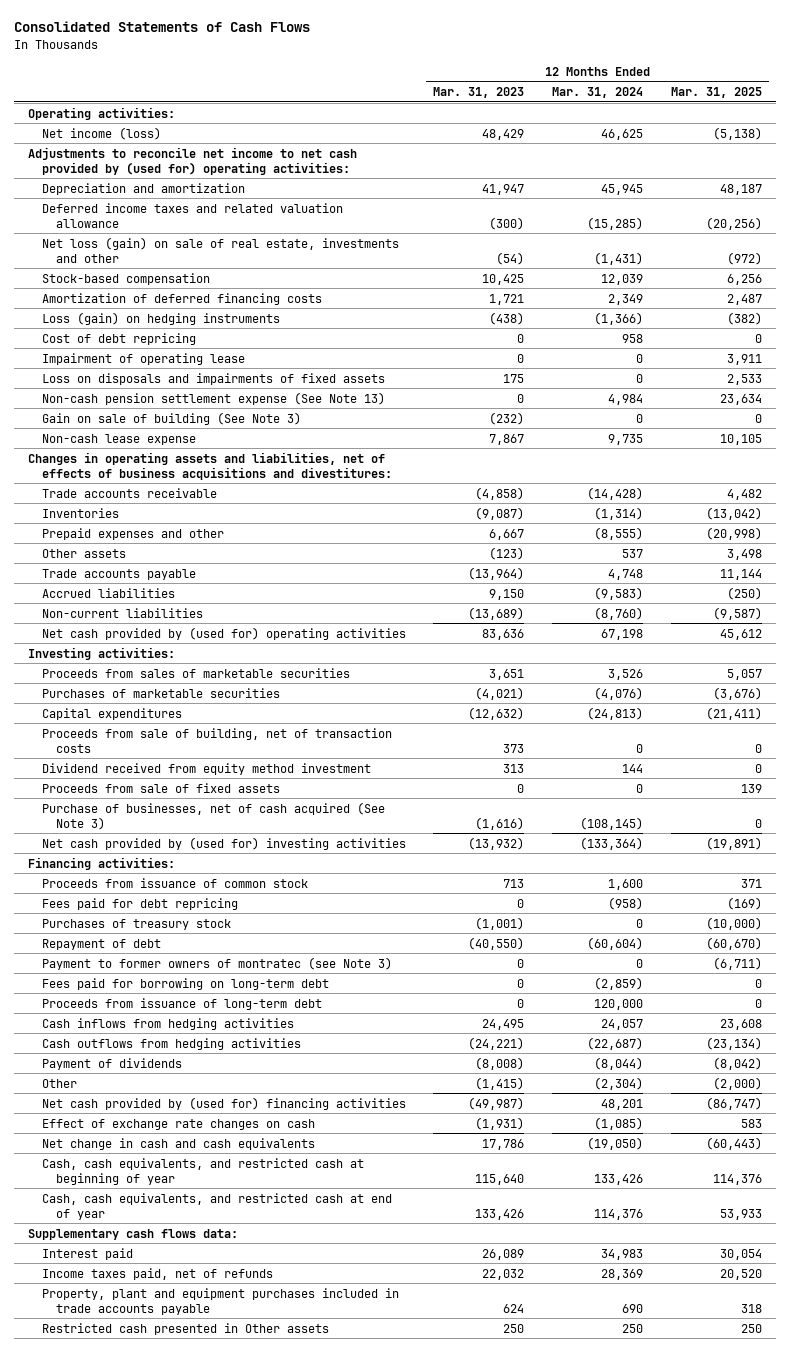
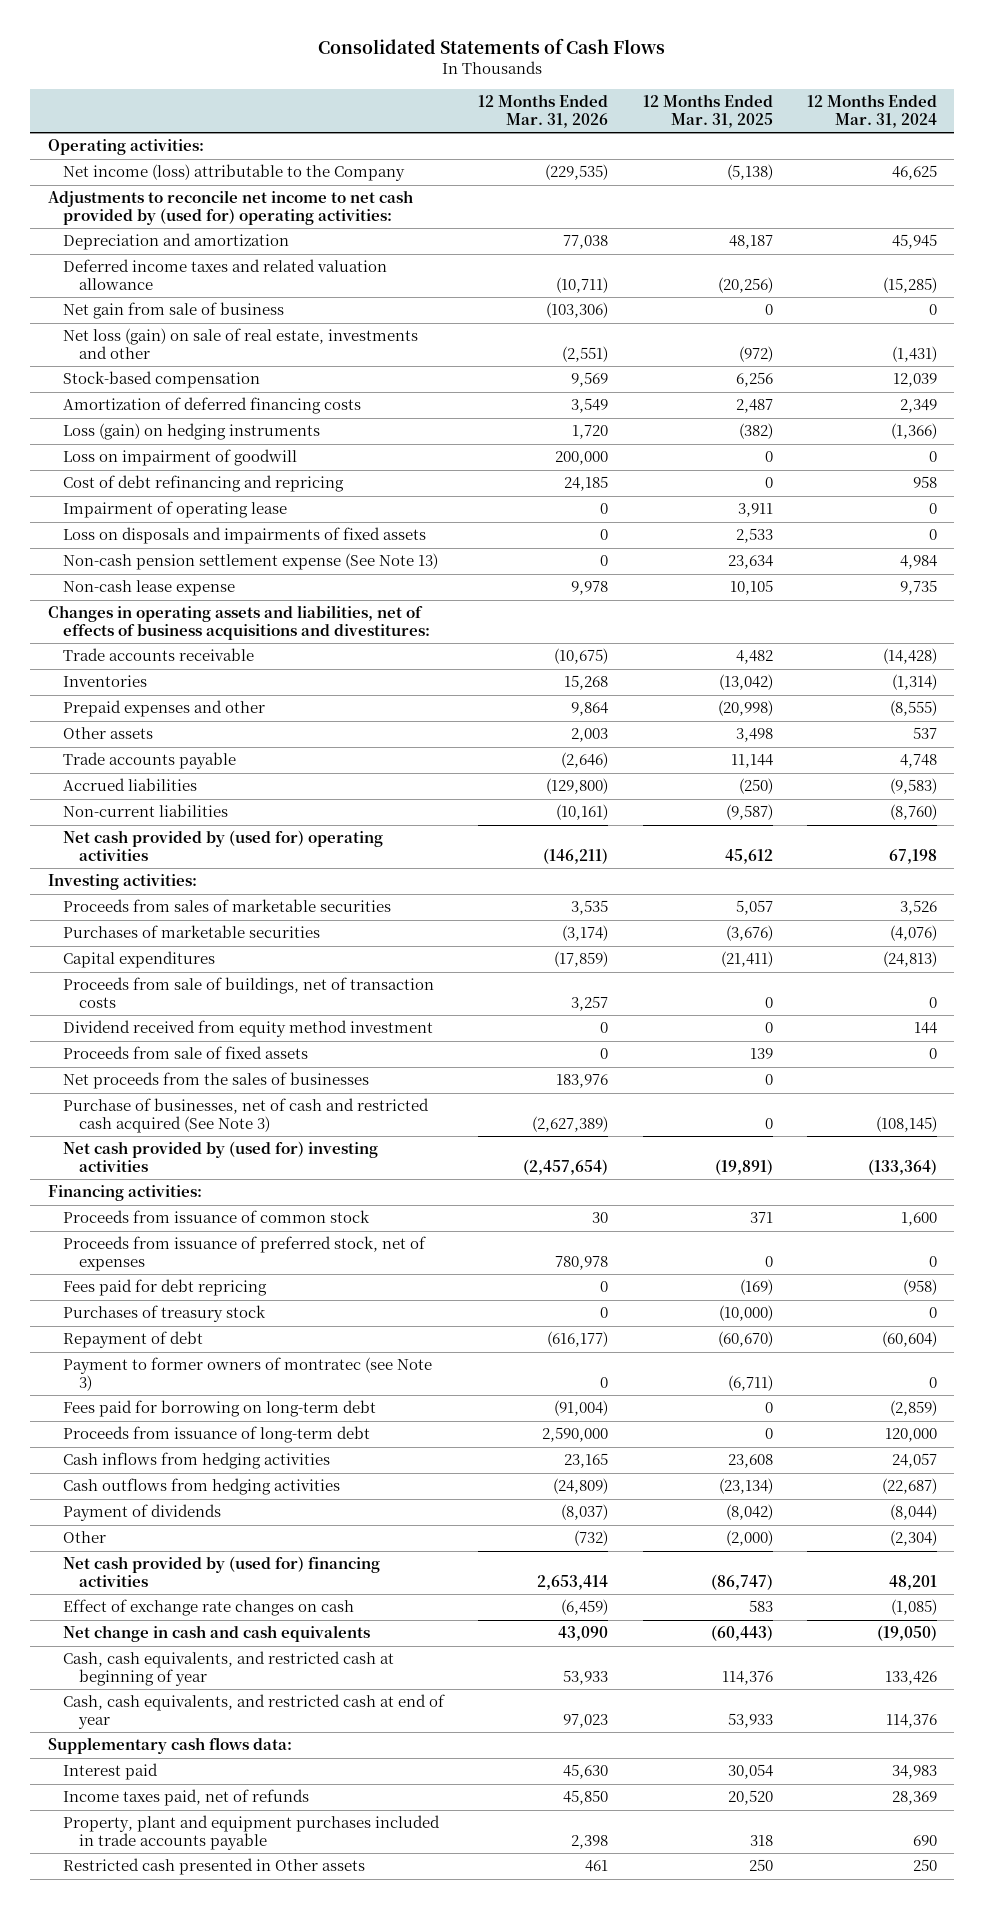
[433,86,525,98] Mar. 31, 2023 -> none
none -> [478,94,609,128] 12 Months Ended Mar. 31, 2026
[41,126,161,140] Net income (loss) -> [63,164,406,182] Net income (loss) attributable to the Company
none -> [63,302,285,320] Net gain from sale of business
none -> [63,449,298,467] Loss on impairment of goodwill
[41,332,196,345] Cost of debt repricing -> [63,475,345,493] Cost of debt refinancing and repricing
[41,411,301,425] Gain on sale of building (See Note 3) -> none
[41,727,392,753] Proceeds from sale of building, net of transaction costs -> [63,977,435,1008] Proceeds from sale of buildings, net of transaction costs
none -> [63,1072,370,1090] Net proceeds from the sales of businesses
[41,801,385,830] Purchase of businesses, net of cash acquired (See Note 3) -> [63,1098,430,1133] Purchase of businesses, net of cash and restricted cash acquired (See Note 3)
none -> [63,1236,427,1271] Proceeds from issuance of preferred stock, net of expenses

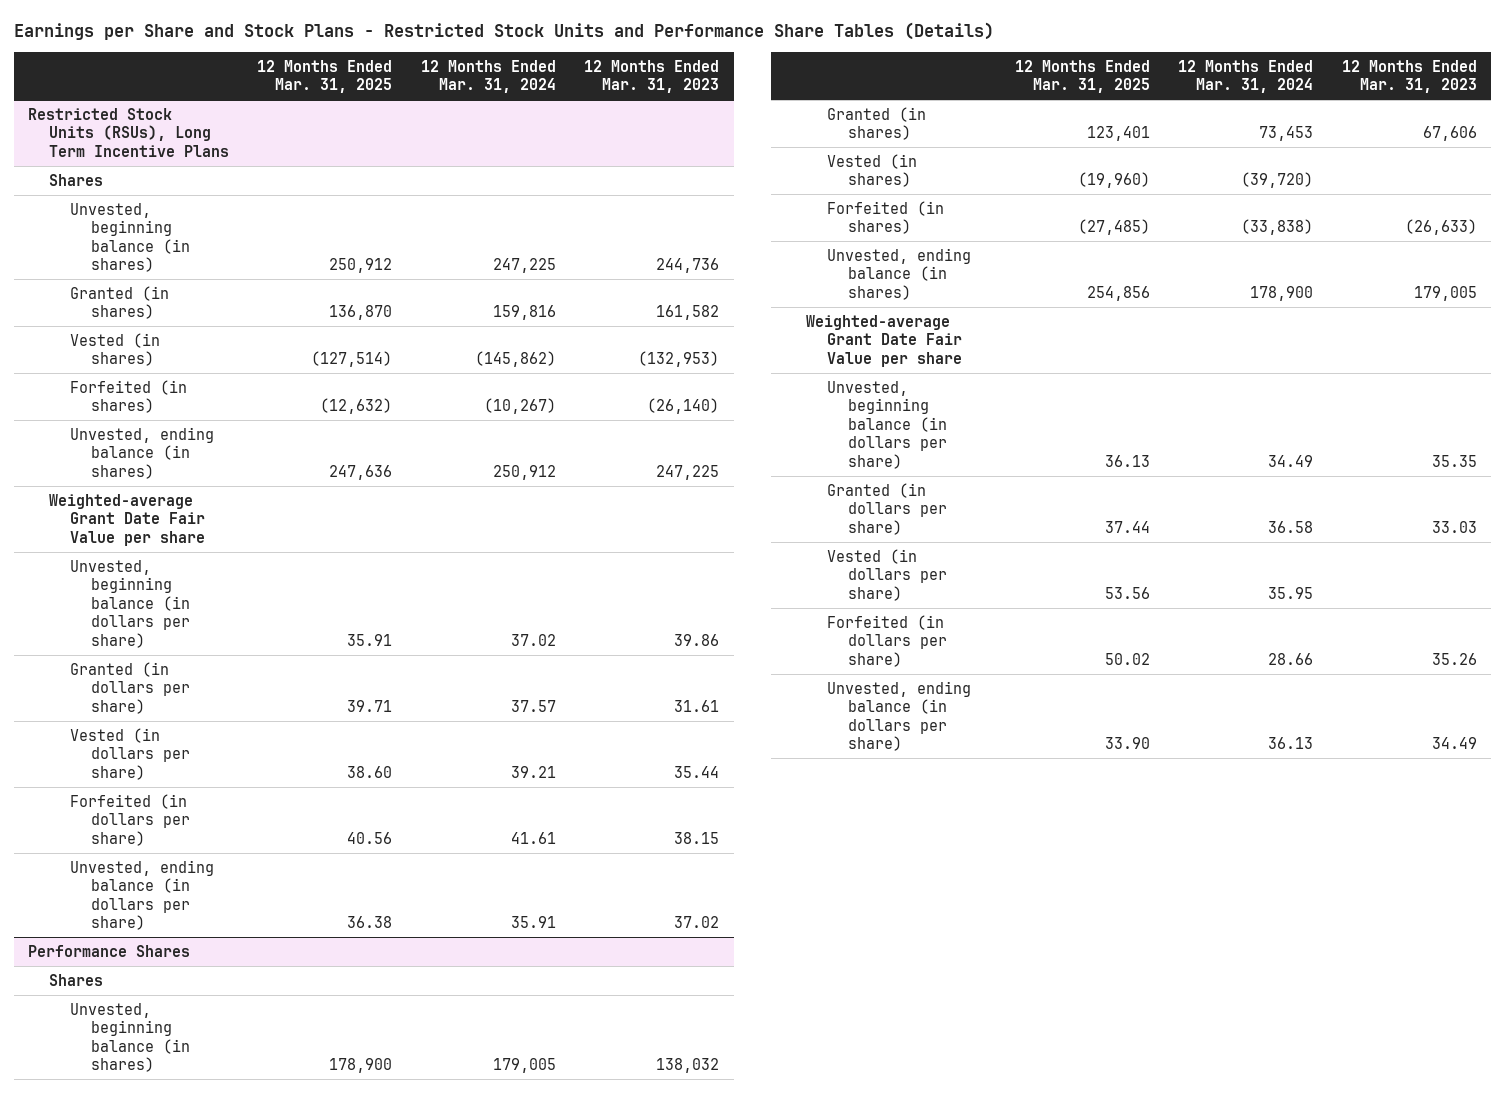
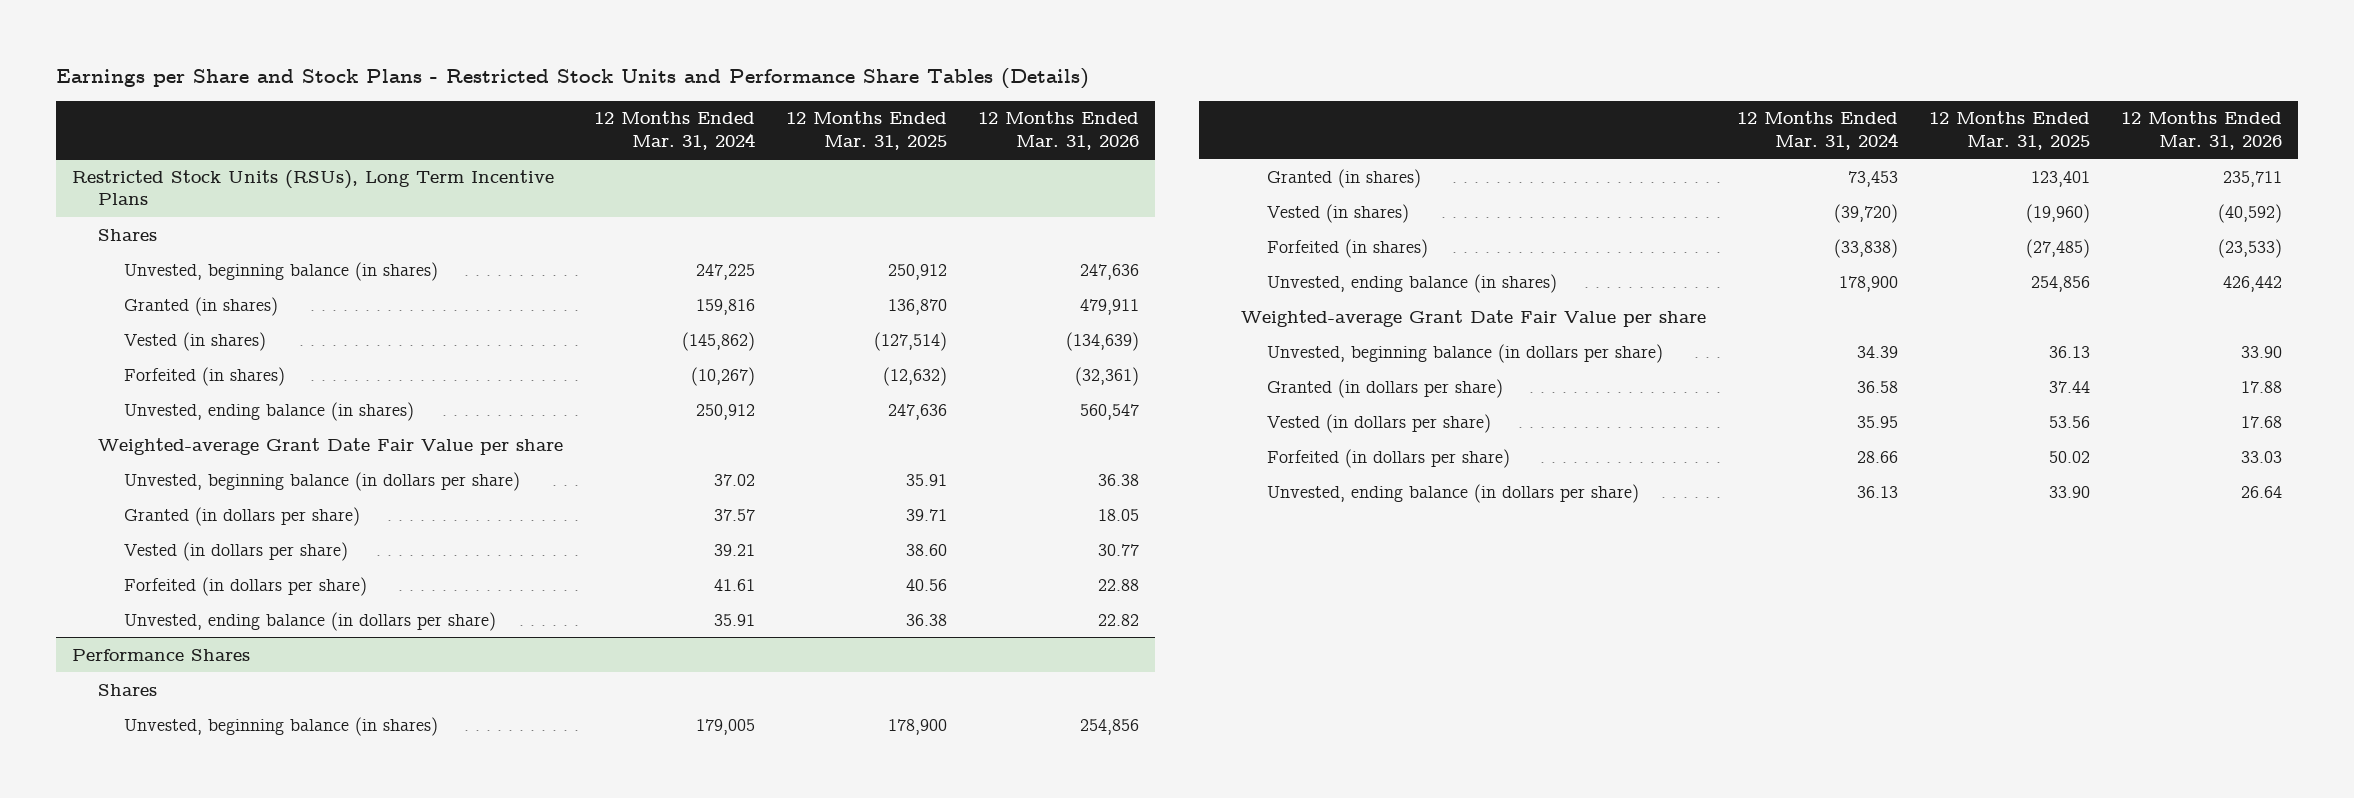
[584,59,720,94] 12 Months Ended Mar. 31, 2023 -> none
none -> [978,111,1140,150] 12 Months Ended Mar. 31, 2026
[1268,454,1314,467] 34.49 -> [1856,345,1898,358] 34.39

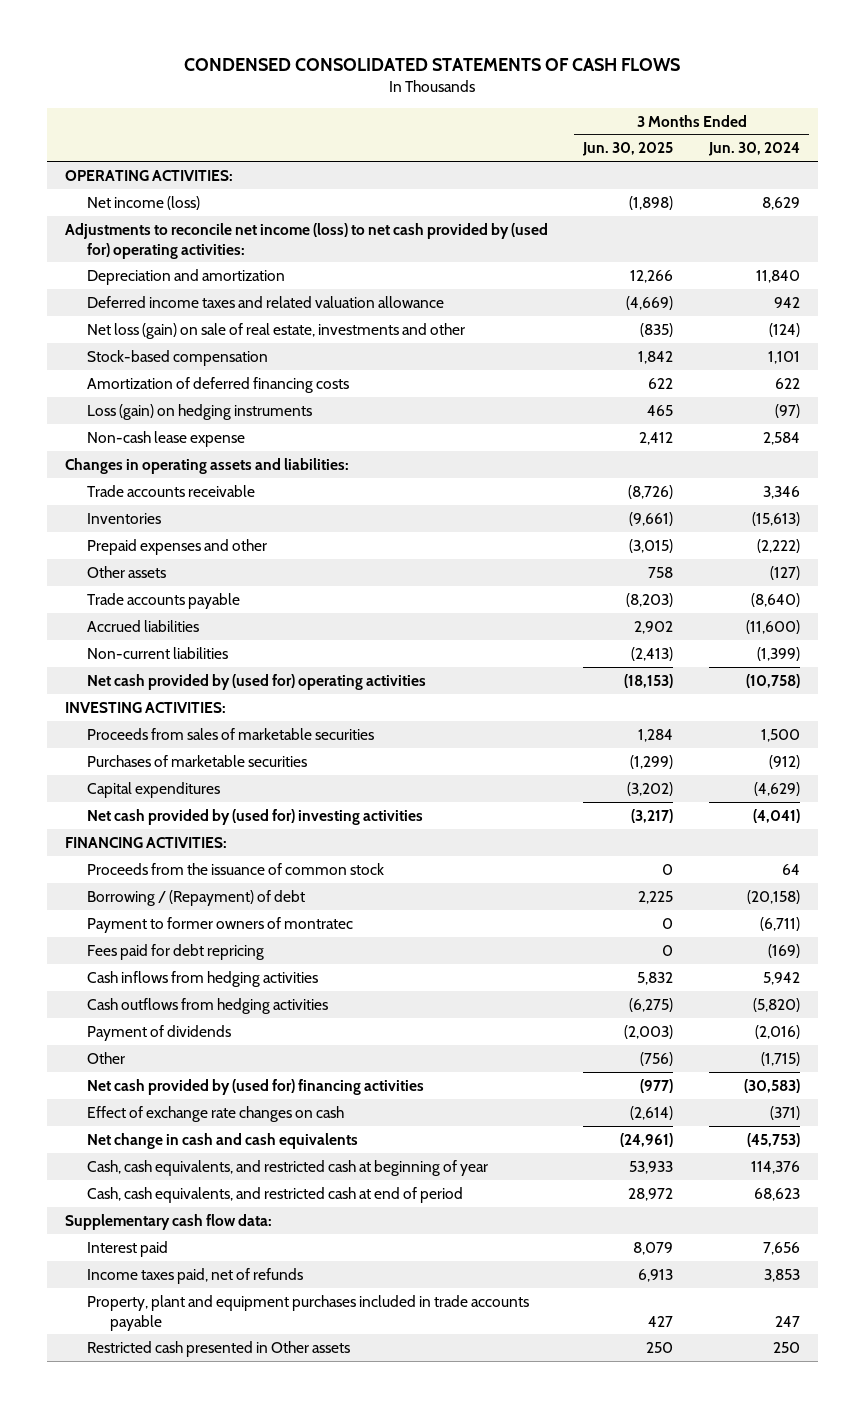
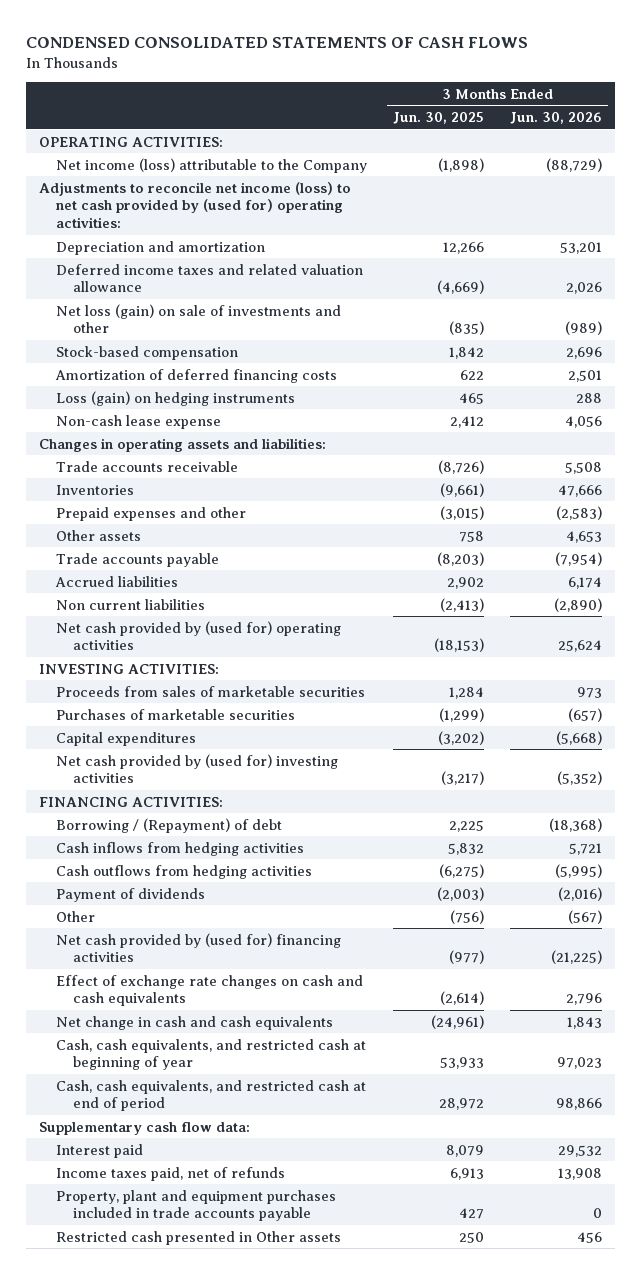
[708,142,801,157] Jun. 30, 2024 -> none
none -> [509,111,602,124] Jun. 30, 2026
[87,195,201,210] Net income (loss) -> [56,157,368,173] Net income (loss) attributable to the Company
[87,322,466,339] Net loss (gain) on sale of real estate, investments and other -> [56,303,342,334] Net loss (gain) on sale of investments and other
[87,646,229,659] Non-current liabilities -> [56,598,206,610] Non current liabilities
[87,862,385,875] Proceeds from the issuance of common stock -> none
[87,916,354,933] Payment to former owners of montratec -> none
[87,943,265,960] Fees paid for debt repricing -> none
[87,1105,345,1122] Effect of exchange rate changes on cash -> [56,974,364,1007] Effect of exchange rate changes on cash and cash equivalents

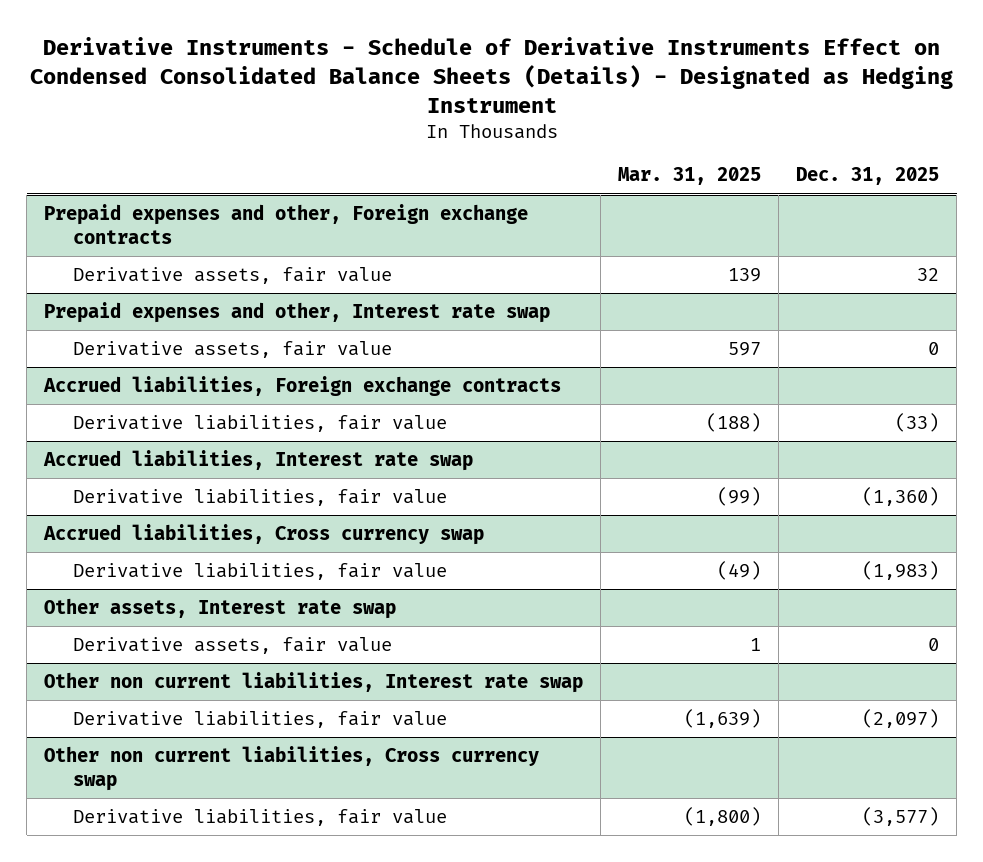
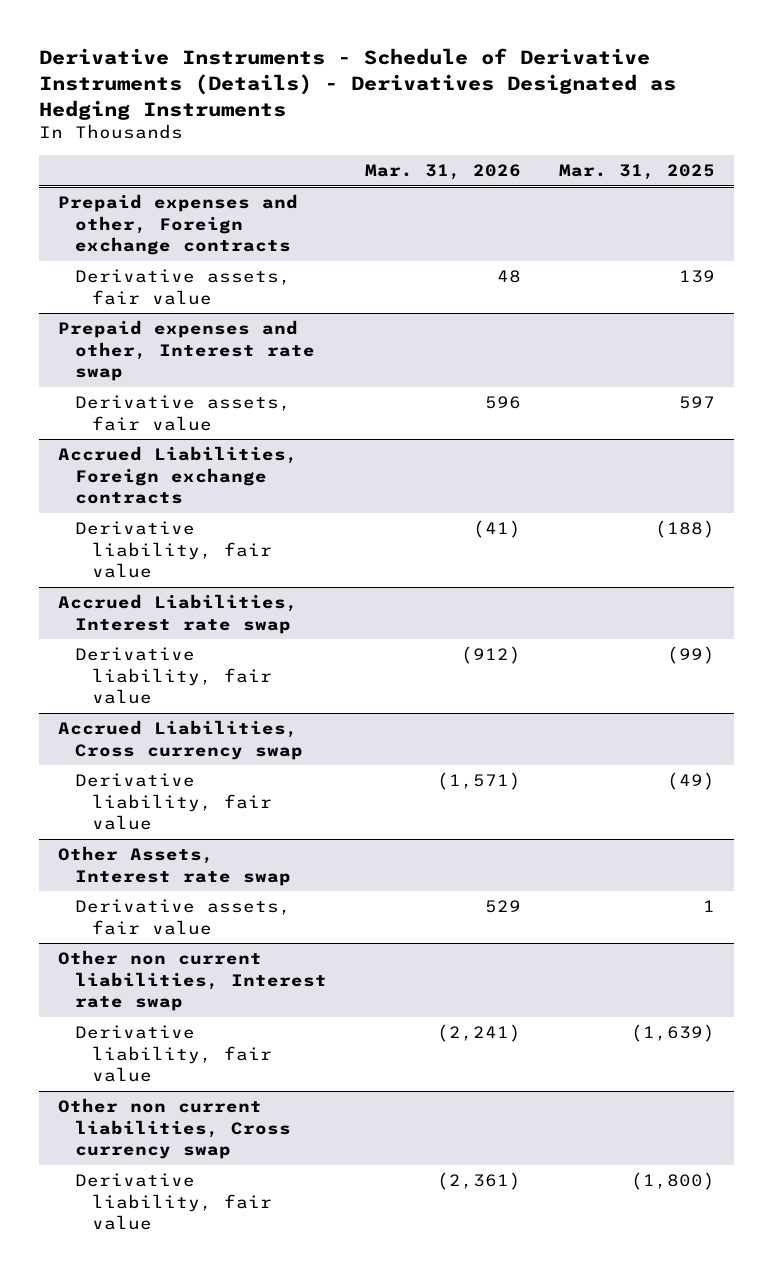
[29,37,953,113] Derivative Instruments - Schedule of Derivative Instruments Effect on Condensed Consolidated Balance Sheets (Details) - Designated as Hedging Instrument -> [38,48,676,120] Derivative Instruments - Schedule of Derivative Instruments (Details) - Derivatives Designated as Hedging Instruments
[796,167,940,186] Dec. 31, 2025 -> none
none -> [364,164,521,181] Mar. 31, 2026
[43,376,562,397] Accrued liabilities, Foreign exchange contracts -> [57,446,298,505] Accrued Liabilities, Foreign exchange contracts
[73,415,448,433] Derivative liabilities, fair value -> [74,521,272,579] Derivative liability, fair value
[43,450,474,472] Accrued liabilities, Interest rate swap -> [57,594,298,634] Accrued Liabilities, Interest rate swap
[73,489,448,507] Derivative liabilities, fair value -> [74,647,272,705] Derivative liability, fair value
[43,524,485,546] Accrued liabilities, Cross currency swap -> [57,720,303,760] Accrued Liabilities, Cross currency swap
[73,563,448,581] Derivative liabilities, fair value -> [74,773,272,831] Derivative liability, fair value
[44,598,397,620] Other assets, Interest rate swap -> [57,846,291,886] Other Assets, Interest rate swap
[73,711,448,729] Derivative liabilities, fair value -> [74,1025,272,1083] Derivative liability, fair value
[73,809,448,827] Derivative liabilities, fair value -> [74,1173,272,1231] Derivative liability, fair value

